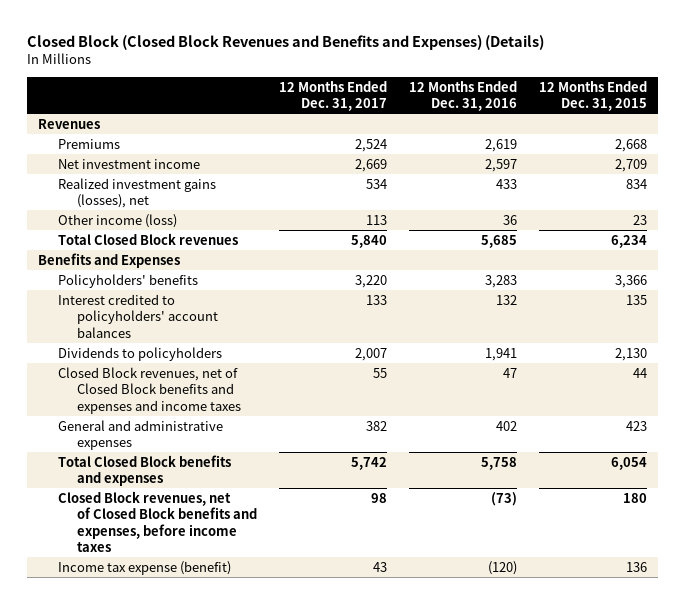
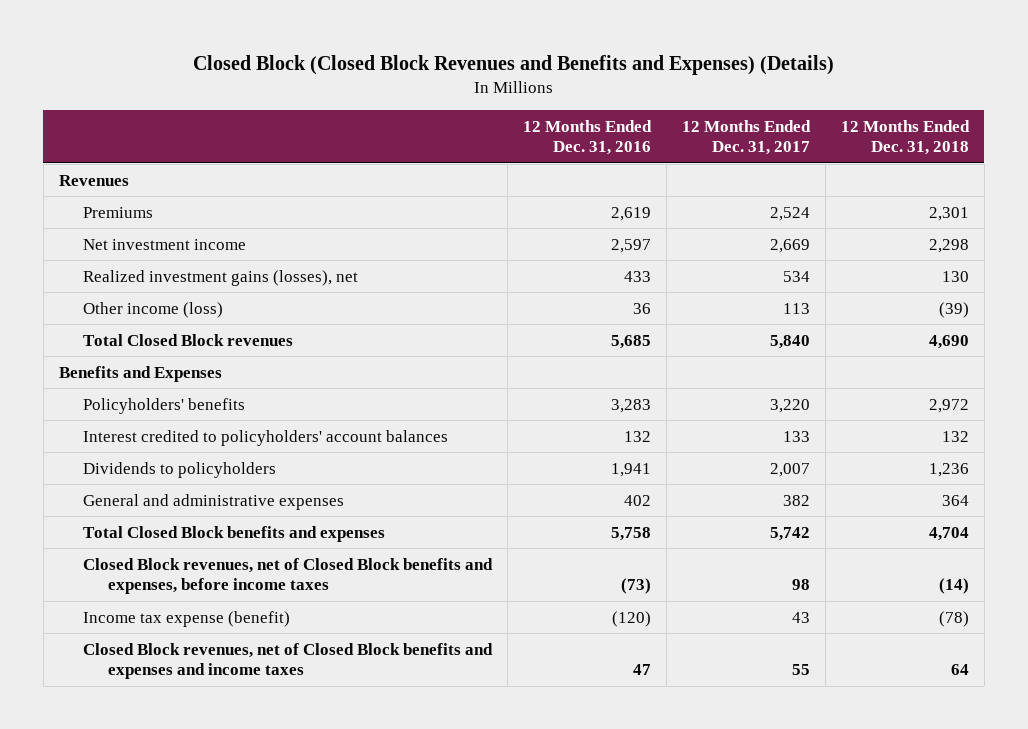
[539,80,648,112] 12 Months Ended Dec. 31, 2015 -> none
none -> [840,119,970,156] 12 Months Ended Dec. 31, 2018
[57,366,242,414] Closed Block revenues, net of Closed Block benefits and expenses and income taxes -> [83,642,494,680] Closed Block revenues, net of Closed Block benefits and expenses and income taxes

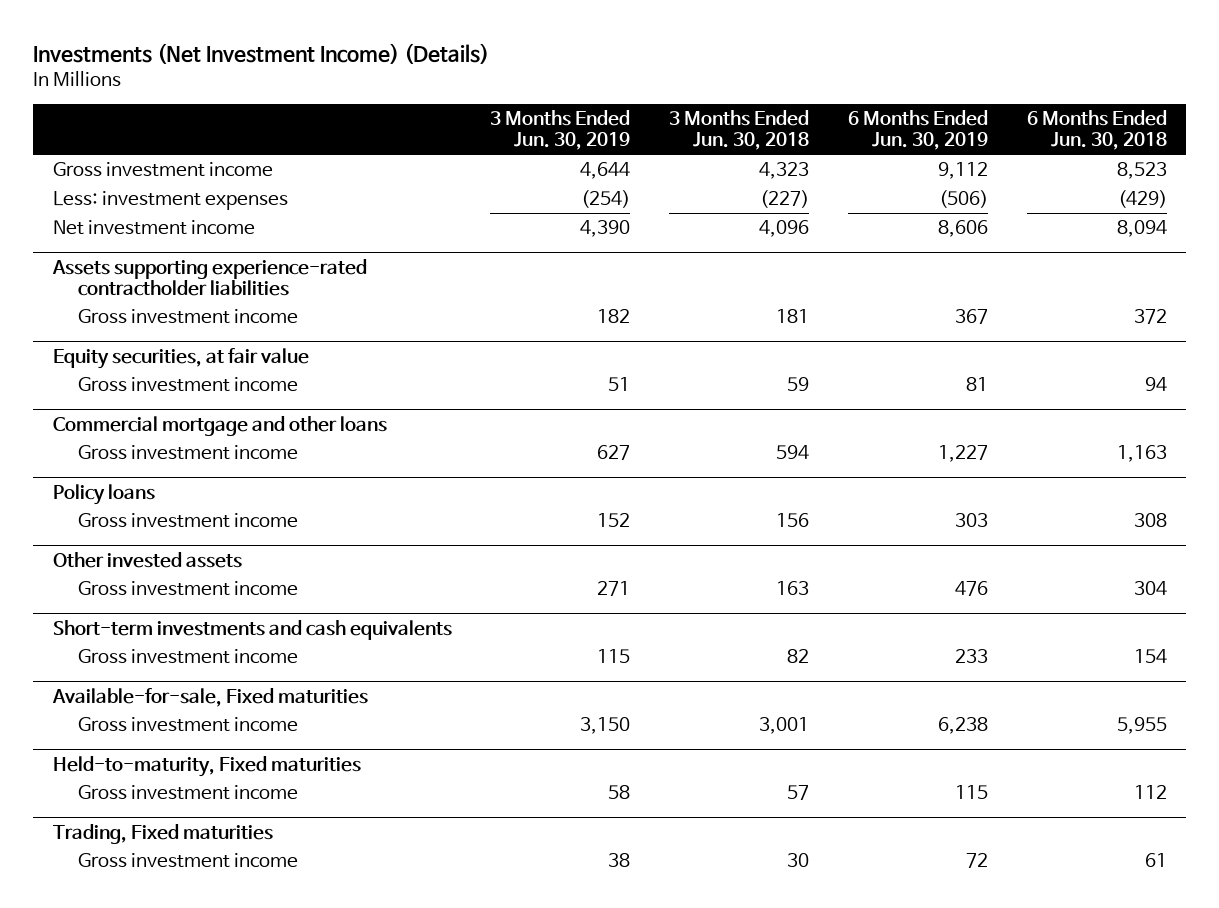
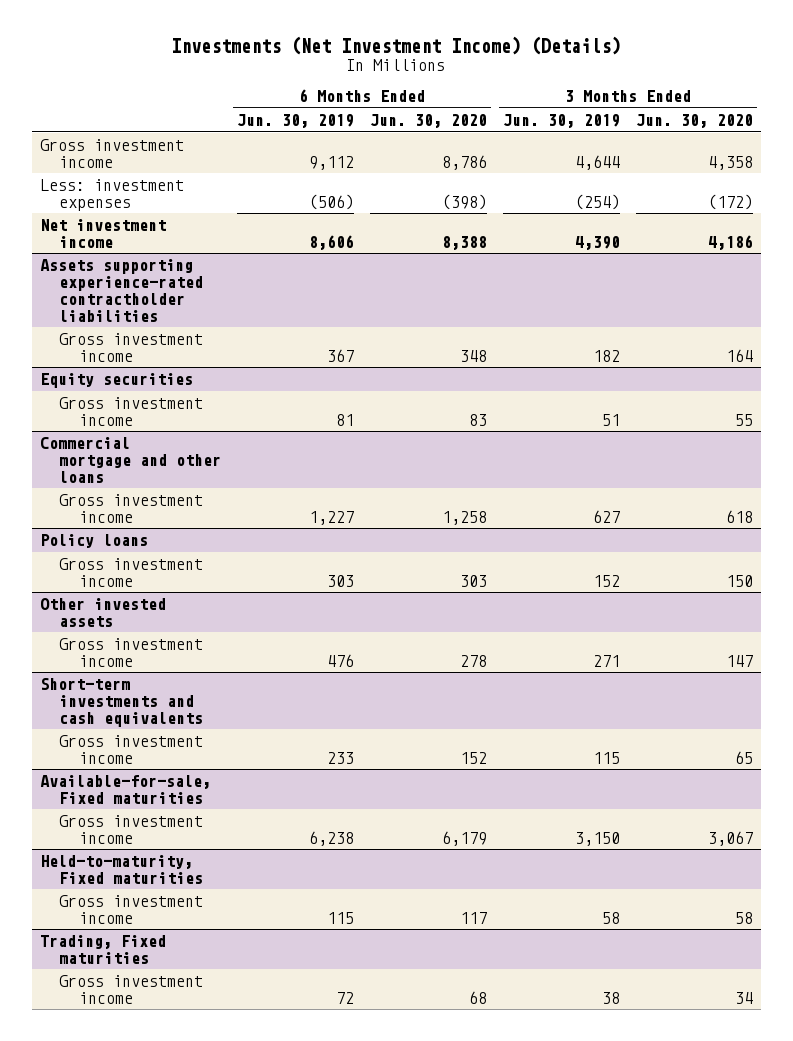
[669,110,810,151] 3 Months Ended Jun. 30, 2018 -> none
[1026,110,1167,151] 6 Months Ended Jun. 30, 2018 -> none
none -> [370,113,488,128] Jun. 30, 2020
none -> [635,113,753,128] Jun. 30, 2020
[52,347,309,369] Equity securities, at fair value -> [39,372,193,388] Equity securities

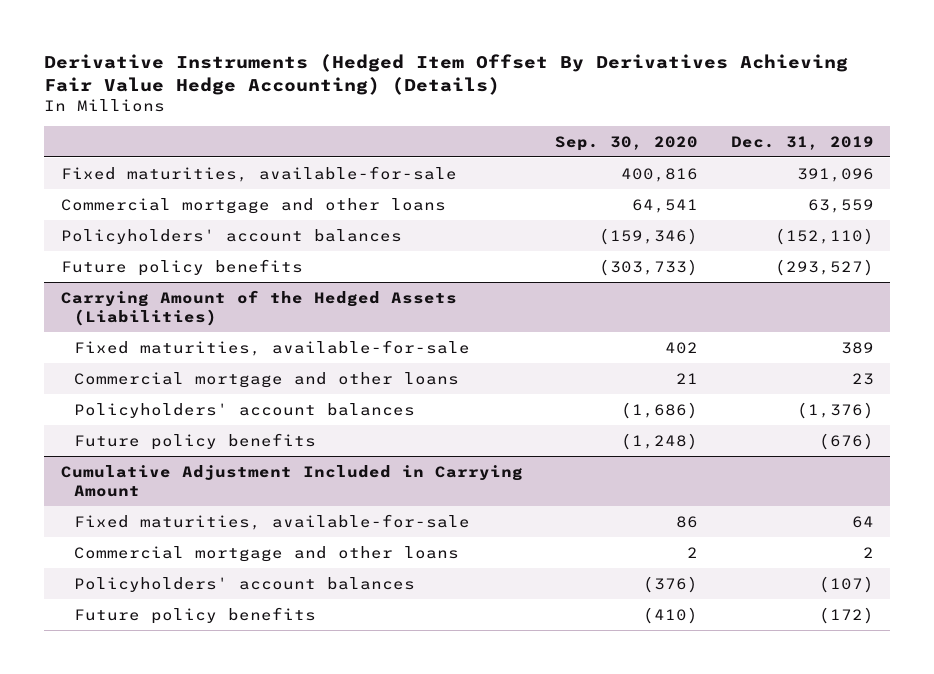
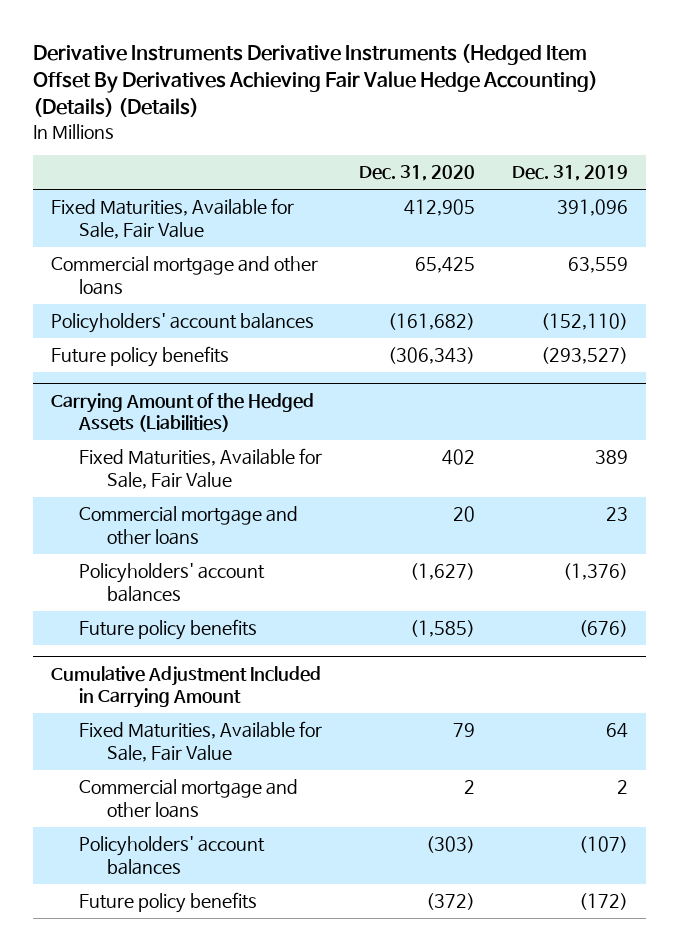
[44,53,849,95] Derivative Instruments (Hedged Item Offset By Derivatives Achieving Fair Value Hedge Accounting) (Details) -> [33,44,599,118] Derivative Instruments Derivative Instruments (Hedged Item Offset By Derivatives Achieving Fair Value Hedge Accounting) (Details) (Details)
[555,135,699,151] Sep. 30, 2020 -> none
none -> [359,165,476,182] Dec. 31, 2020
[60,165,457,182] Fixed maturities, available-for-sale -> [51,198,295,239] Fixed Maturities, Available for Sale, Fair Value
[74,339,471,356] Fixed maturities, available-for-sale -> [79,448,323,489] Fixed Maturities, Available for Sale, Fair Value
[74,513,471,530] Fixed maturities, available-for-sale -> [79,721,323,762] Fixed Maturities, Available for Sale, Fair Value

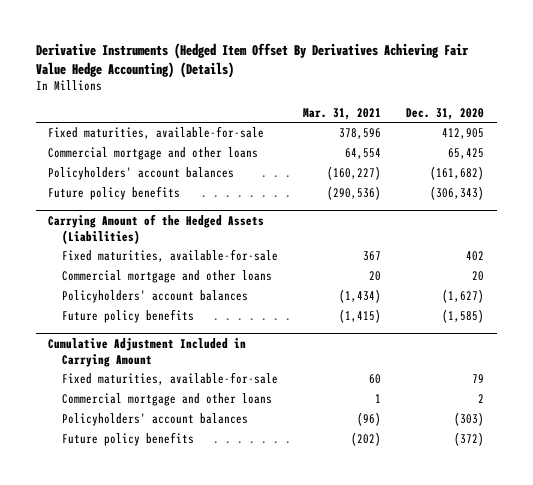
[33,44,599,118] Derivative Instruments Derivative Instruments (Hedged Item Offset By Derivatives Achieving Fair Value Hedge Accounting) (Details) (Details) -> [35,42,469,78] Derivative Instruments (Hedged Item Offset By Derivatives Achieving Fair Value Hedge Accounting) (Details)
[512,165,629,182] Dec. 31, 2019 -> none
none -> [303,107,382,120] Mar. 31, 2021
[51,198,295,239] Fixed Maturities, Available for Sale, Fair Value -> [48,126,265,140] Fixed maturities, available-for-sale
[79,448,323,489] Fixed Maturities, Available for Sale, Fair Value -> [62,249,279,263] Fixed maturities, available-for-sale
[79,721,323,762] Fixed Maturities, Available for Sale, Fair Value -> [62,372,279,386] Fixed maturities, available-for-sale

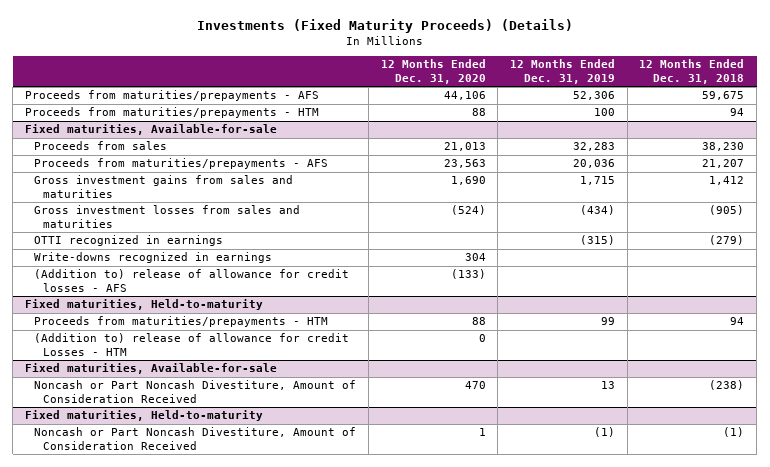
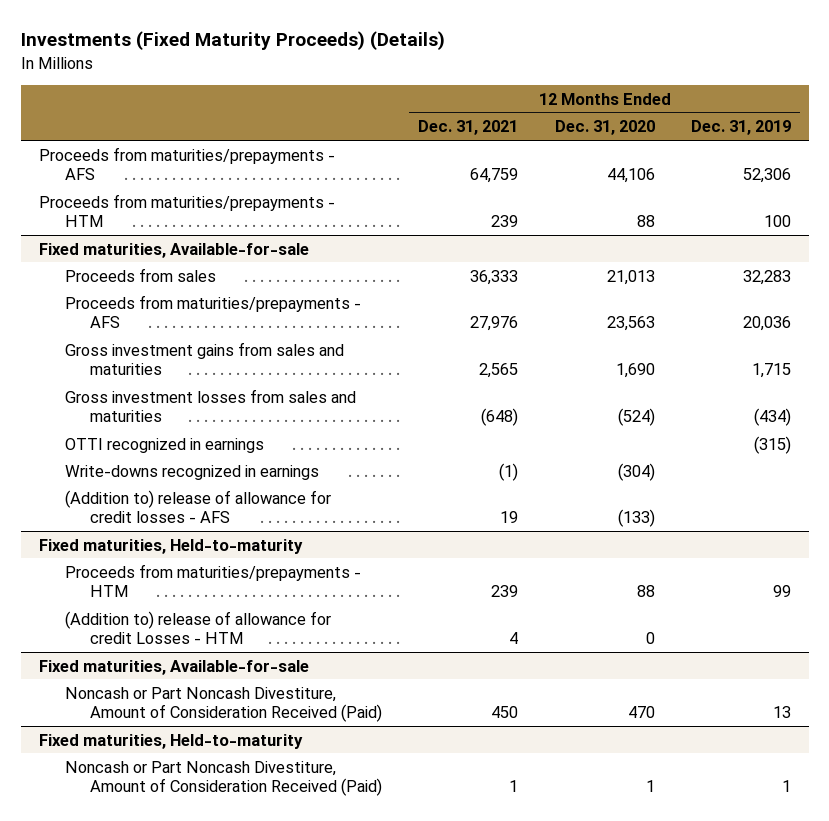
[639,59,745,84] 12 Months Ended Dec. 31, 2018 -> none
none -> [418,120,519,136] Dec. 31, 2021
[464,253,486,262] 304 -> [617,462,655,481] (304)
[34,380,357,403] Noncash or Part Noncash Divestiture, Amount of Consideration Received -> [64,686,383,723] Noncash or Part Noncash Divestiture, Amount of Consideration Received (Paid)
[34,427,357,450] Noncash or Part Noncash Divestiture, Amount of Consideration Received -> [64,760,383,797] Noncash or Part Noncash Divestiture, Amount of Consideration Received (Paid)
[594,427,616,438] (1) -> [781,780,791,793] 1

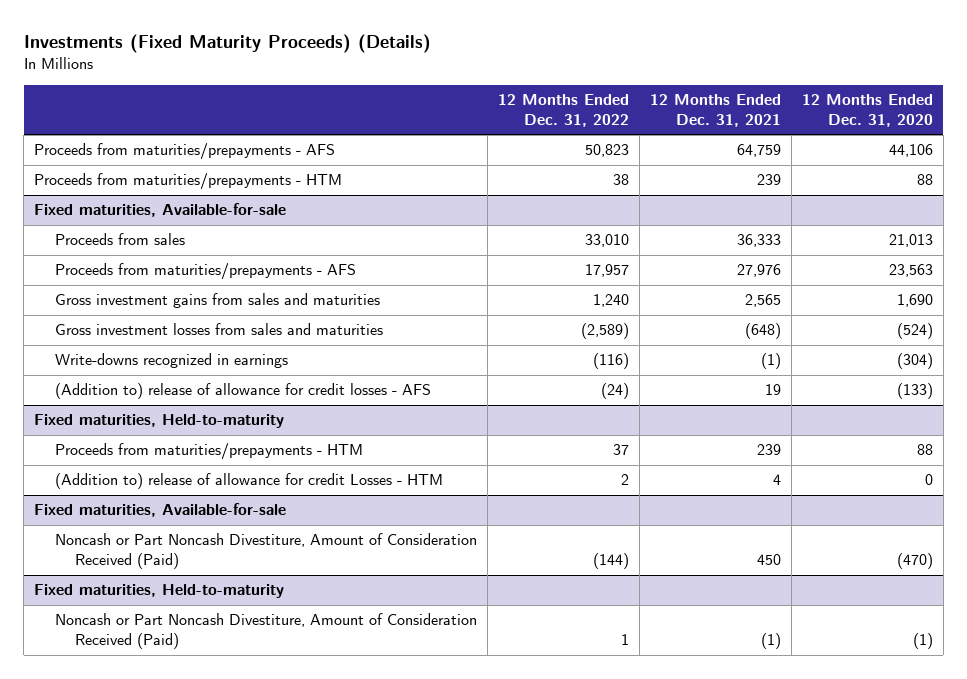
[690,120,791,136] Dec. 31, 2019 -> none
none -> [497,93,629,127] 12 Months Ended Dec. 31, 2022
[64,437,264,453] OTTI recognized in earnings -> none
[627,706,655,719] 470 -> [896,553,933,570] (470)
[509,780,519,793] 1 -> [760,633,781,650] (1)
[645,780,655,793] 1 -> [912,633,933,650] (1)

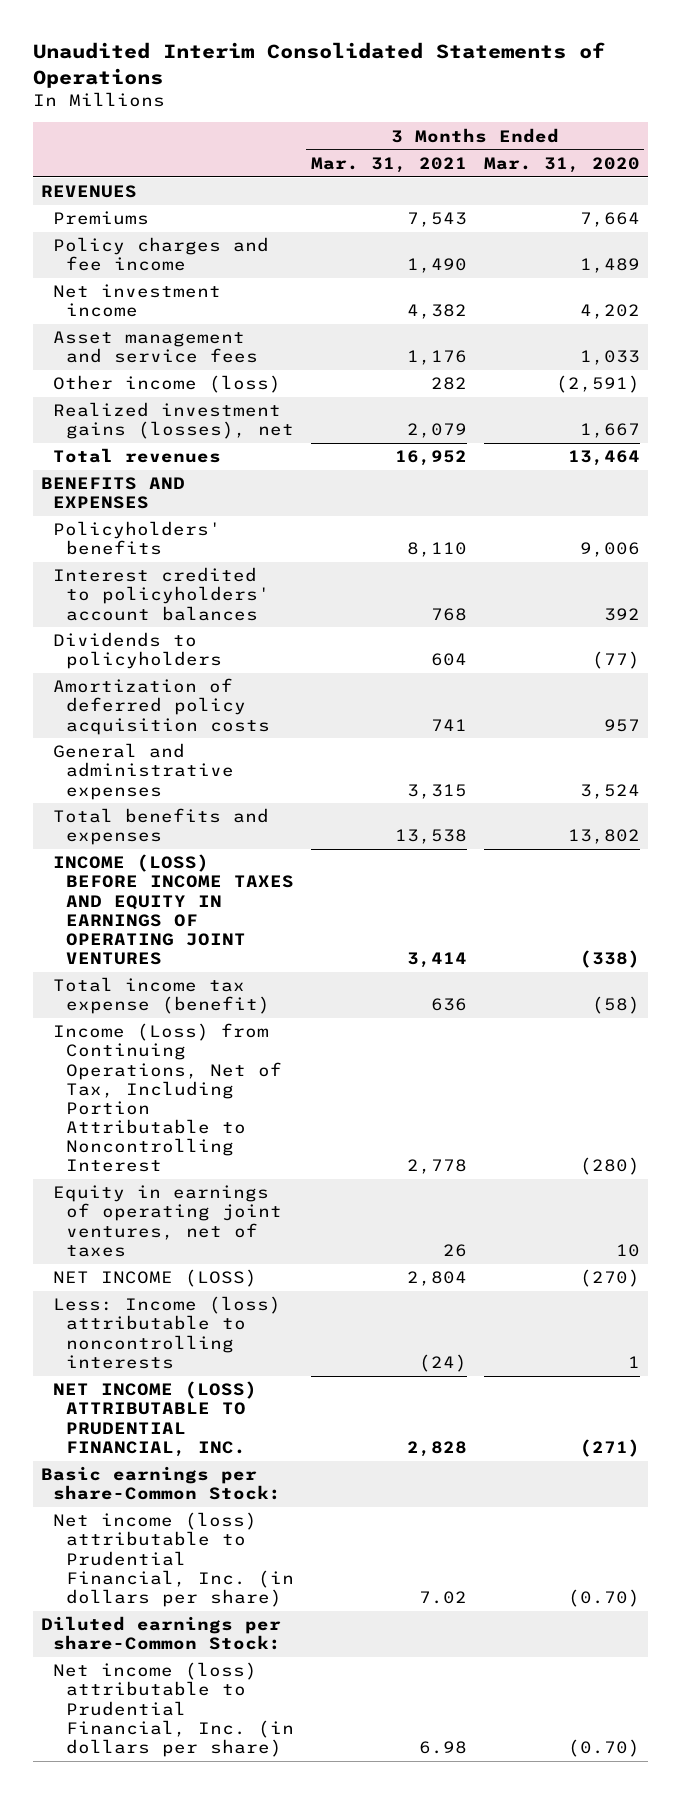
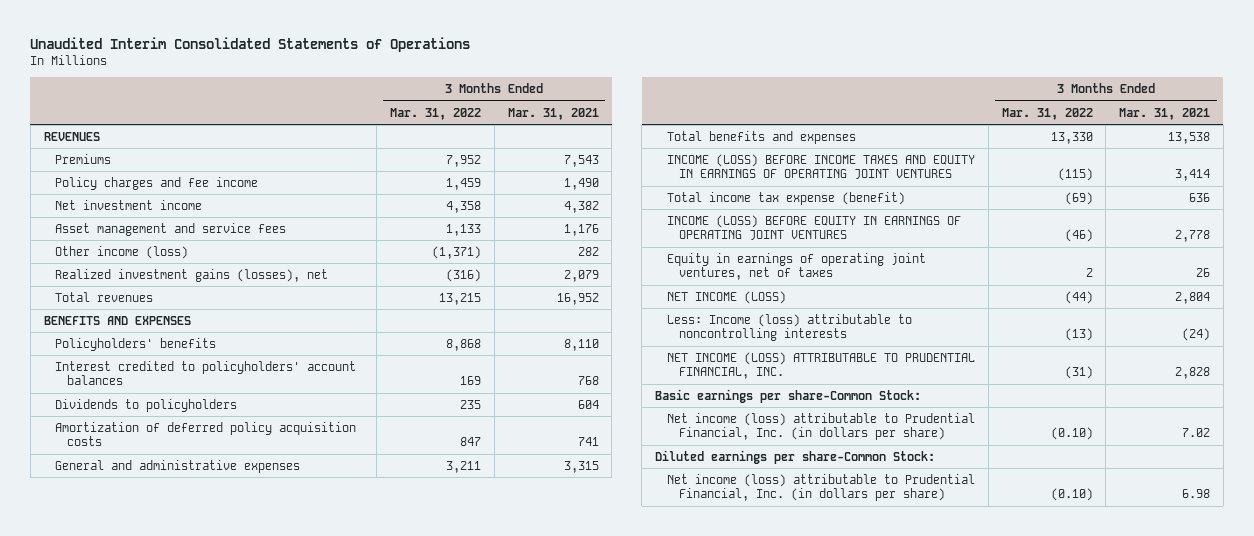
[483,157,640,174] Mar. 31, 2020 -> none
none -> [389,107,481,120] Mar. 31, 2022
[53,1023,282,1172] Income (Loss) from Continuing Operations, Net of Tax, Including Portion Attributable to Noncontrolling Interest -> [666,214,961,241] INCOME (LOSS) BEFORE EQUITY IN EARNINGS OF OPERATING JOINT VENTURES

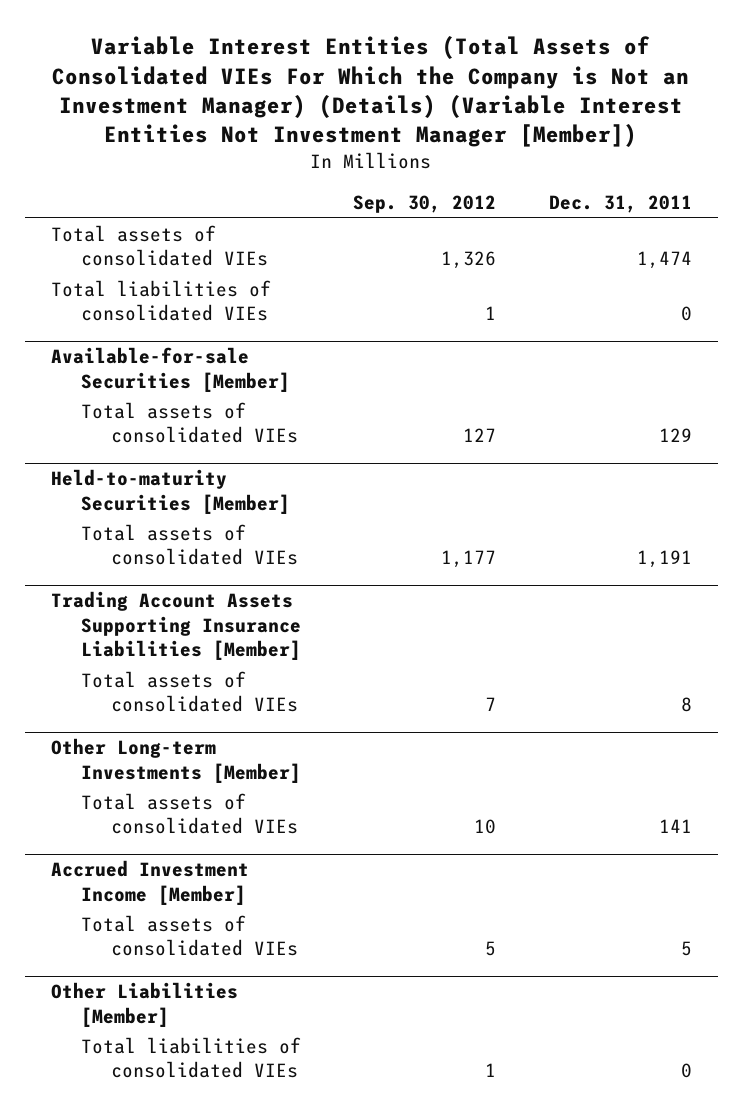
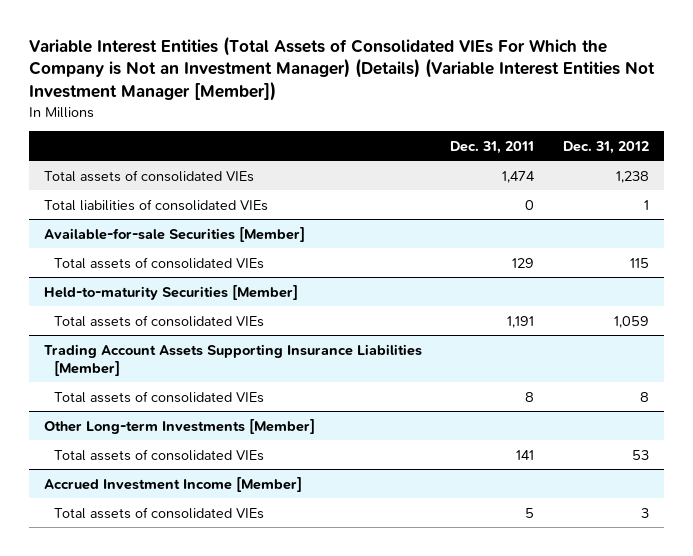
[353,195,497,214] Sep. 30, 2012 -> none
none -> [563,140,650,154] Dec. 31, 2012
[50,982,238,1027] Other Liabilities [Member] -> none
[80,1037,301,1079] Total liabilities of consolidated VIEs -> none

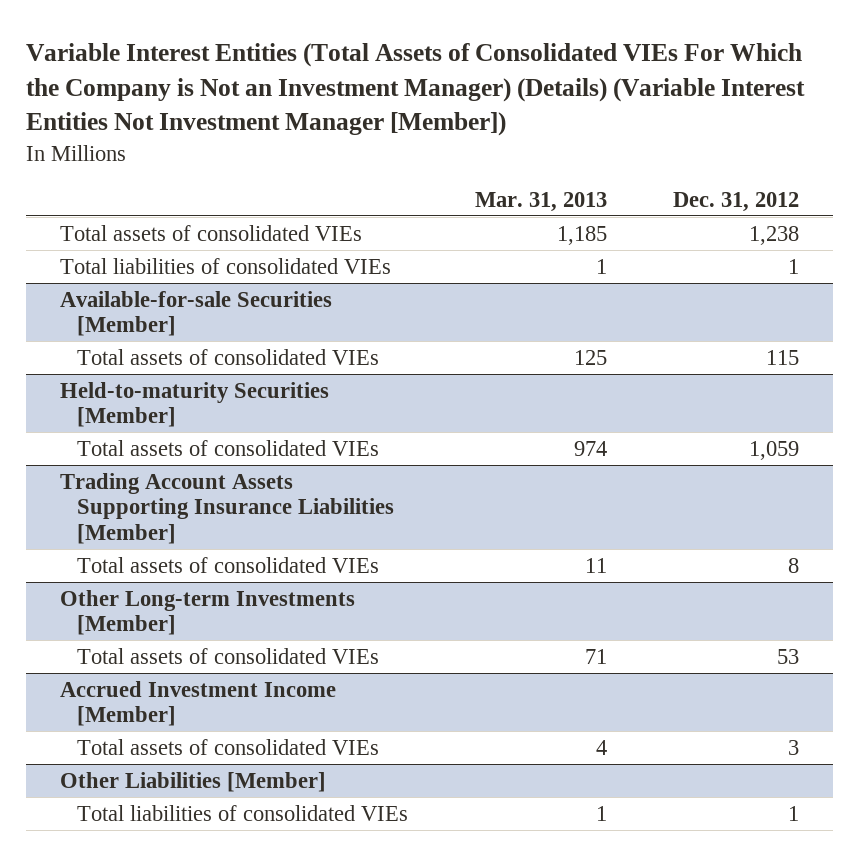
[450,140,535,154] Dec. 31, 2011 -> none
none -> [474,191,607,212] Mar. 31, 2013
none -> [59,771,326,792] Other Liabilities [Member]
none -> [77,804,409,821] Total liabilities of consolidated VIEs

